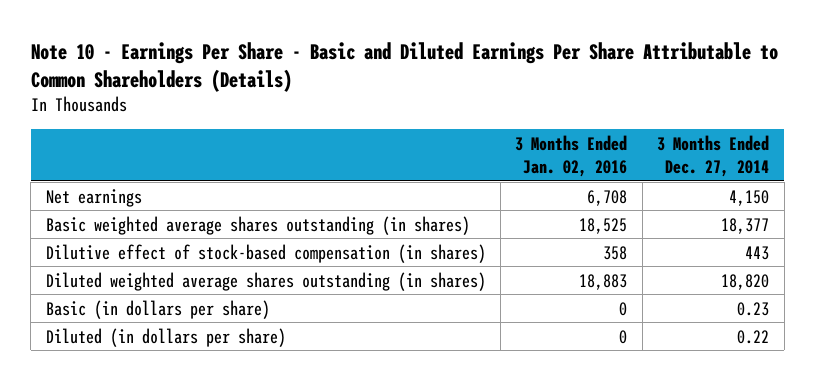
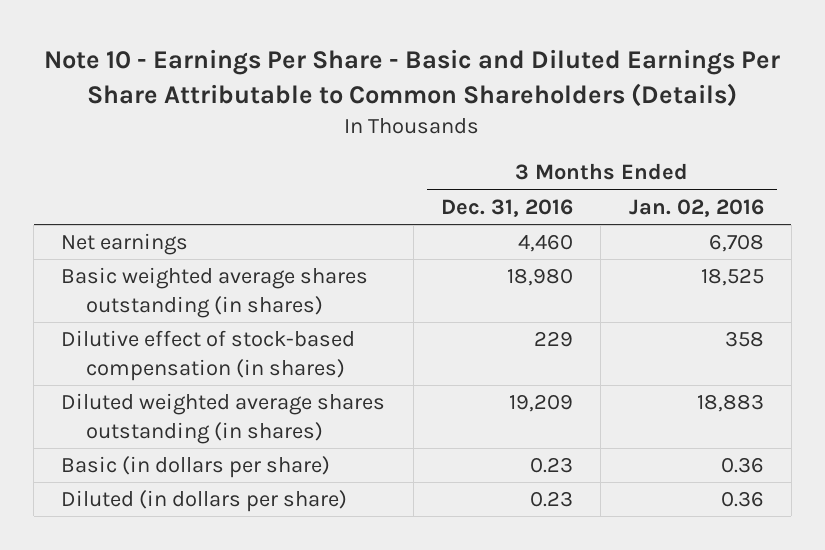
[657,134,770,177] 3 Months Ended Dec. 27, 2014 -> none
none -> [440,198,573,217] Dec. 31, 2016
[619,301,628,316] 0 -> [720,457,764,474] 0.36
[619,329,628,344] 0 -> [720,491,764,508] 0.36

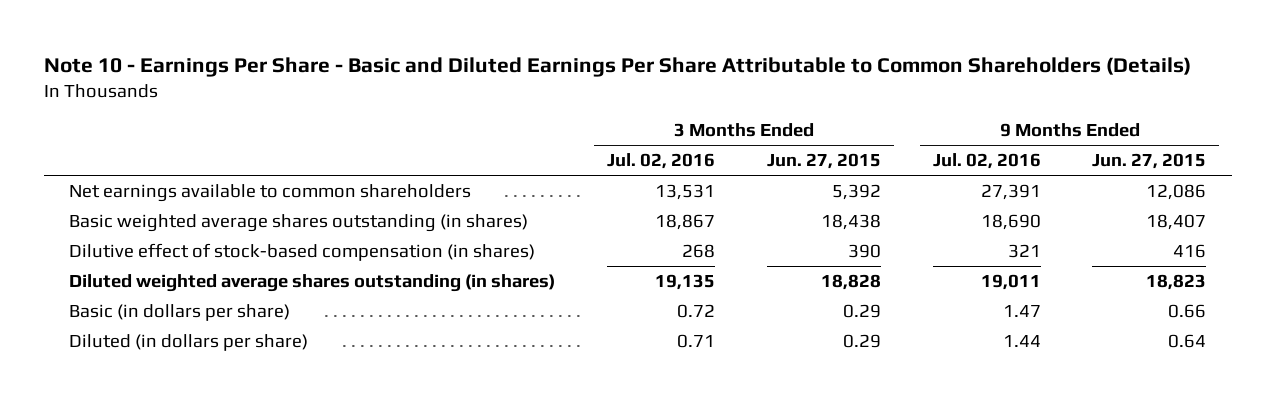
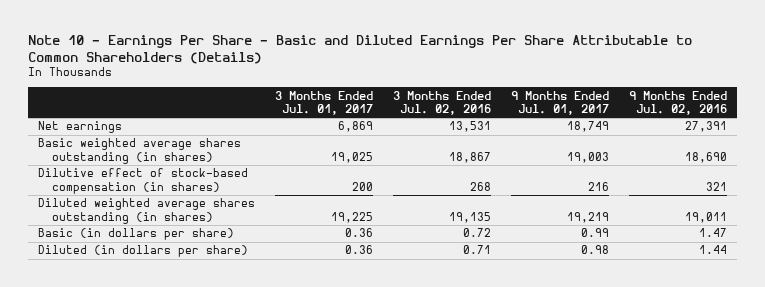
[766,153,881,170] Jun. 27, 2015 -> none
[1092,153,1207,170] Jun. 27, 2015 -> none
none -> [275,90,374,116] 3 Months Ended Jul. 01, 2017
none -> [511,90,610,116] 9 Months Ended Jul. 01, 2017
[69,184,472,203] Net earnings available to common shareholders -> [38,121,123,134] Net earnings

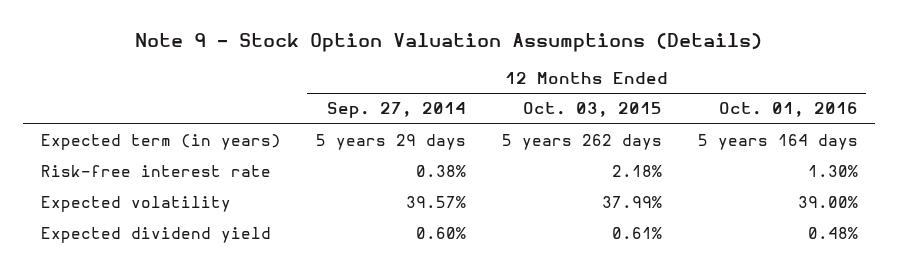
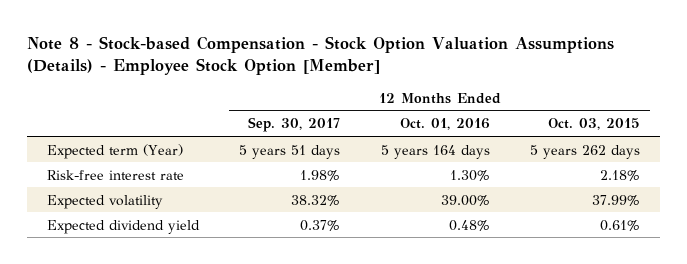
[135,32,763,52] Note 9 - Stock Option Valuation Assumptions (Details) -> [26,36,614,76] Note 8 - Stock-based Compensation - Stock Option Valuation Assumptions (Details) - Employee Stock Option [Member]
[327,102,467,119] Sep. 27, 2014 -> none
none -> [248,117,341,133] Sep. 30, 2017
[40,134,281,151] Expected term (in years) -> [47,143,184,159] Expected term (Year)

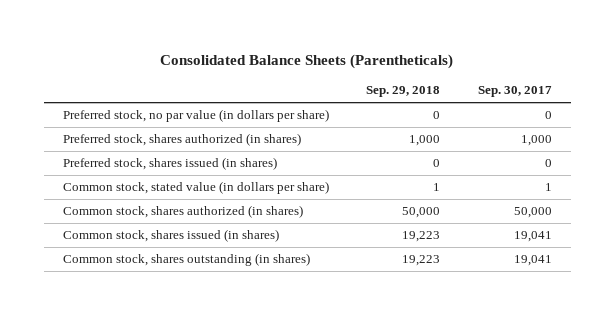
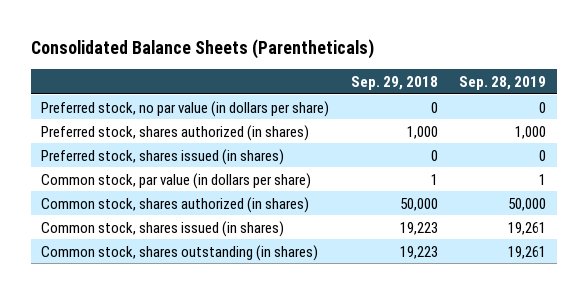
[477,86,552,98] Sep. 30, 2017 -> none
none -> [459,75,547,90] Sep. 28, 2019
[62,181,329,195] Common stock, stated value (in dollars per share) -> [41,172,312,189] Common stock, par value (in dollars per share)

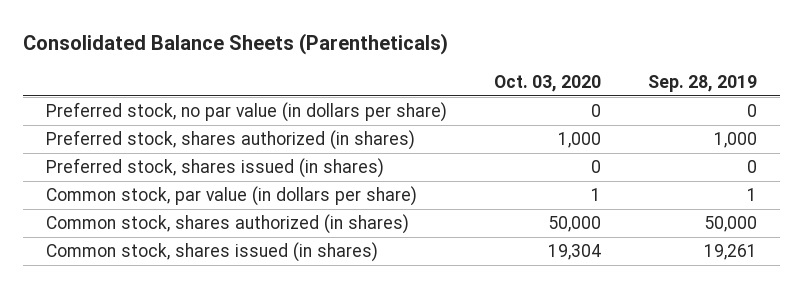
[350,75,438,90] Sep. 29, 2018 -> none
none -> [494,74,602,92] Oct. 03, 2020
[41,244,319,261] Common stock, shares outstanding (in shares) -> none

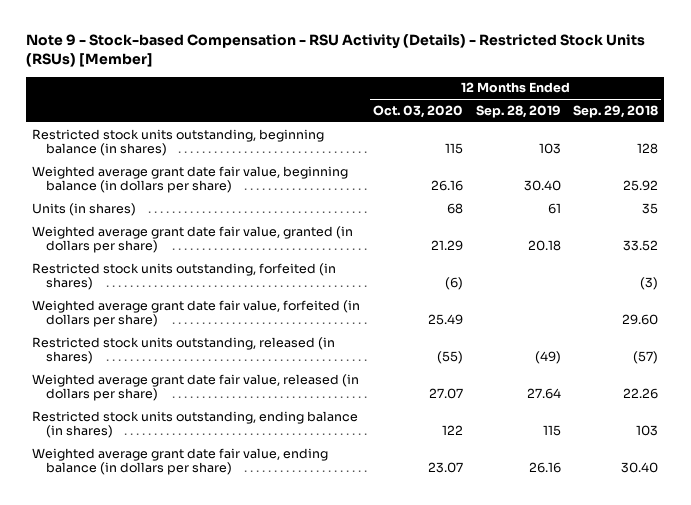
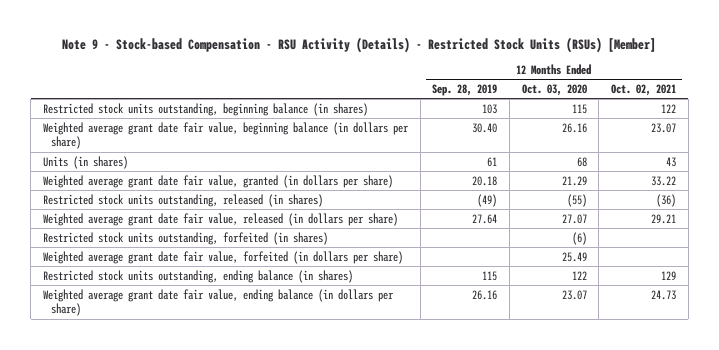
[573,104,659,118] Sep. 29, 2018 -> none
none -> [611,84,677,97] Oct. 02, 2021
[32,262,337,291] Restricted stock units outstanding, forfeited (in shares) -> [42,231,328,245] Restricted stock units outstanding, forfeited (in shares)
[32,299,361,328] Weighted average grant date fair value, forfeited (in dollars per share) -> [42,250,403,264] Weighted average grant date fair value, forfeited (in dollars per share)

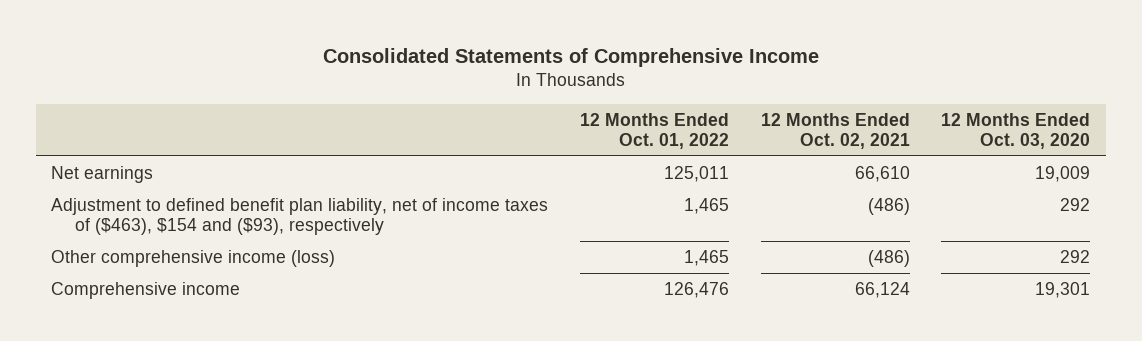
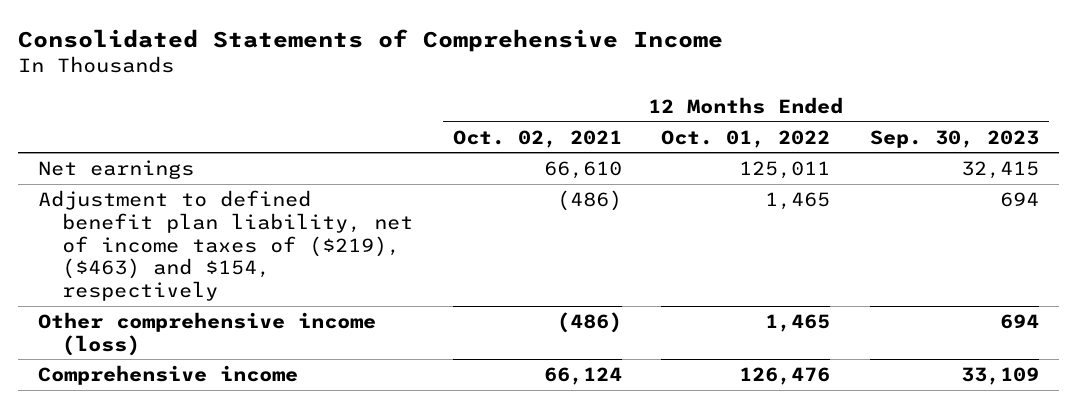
[941,112,1091,149] 12 Months Ended Oct. 03, 2020 -> none
none -> [869,129,1039,148] Sep. 30, 2023
[51,197,549,236] Adjustment to defined benefit plan liability, net of income taxes of ($463), $154 and ($93), respectively -> [37,189,414,302] Adjustment to defined benefit plan liability, net of income taxes of ($219), ($463) and $154, respectively

